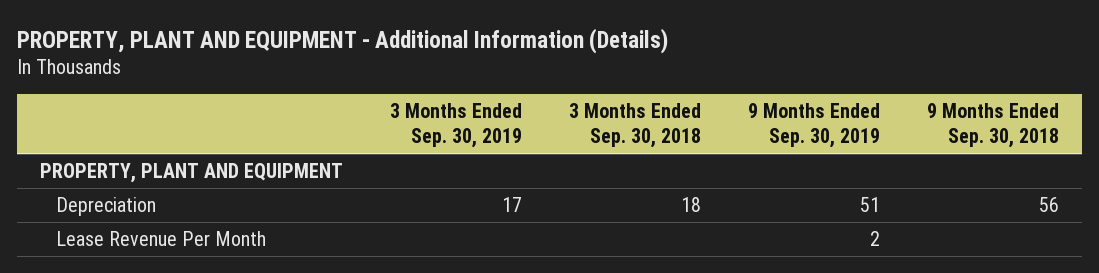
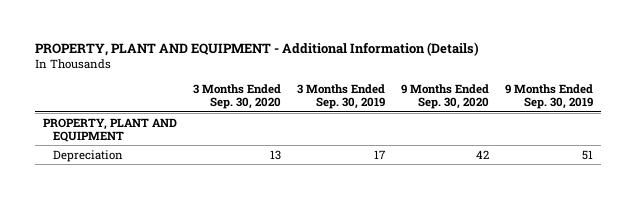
[568,103,701,149] 3 Months Ended Sep. 30, 2018 -> none
[926,103,1059,149] 9 Months Ended Sep. 30, 2018 -> none
none -> [193,84,282,110] 3 Months Ended Sep. 30, 2020
none -> [401,84,490,110] 9 Months Ended Sep. 30, 2020
[56,231,267,247] Lease Revenue Per Month -> none

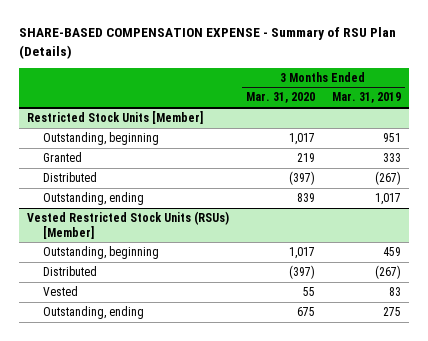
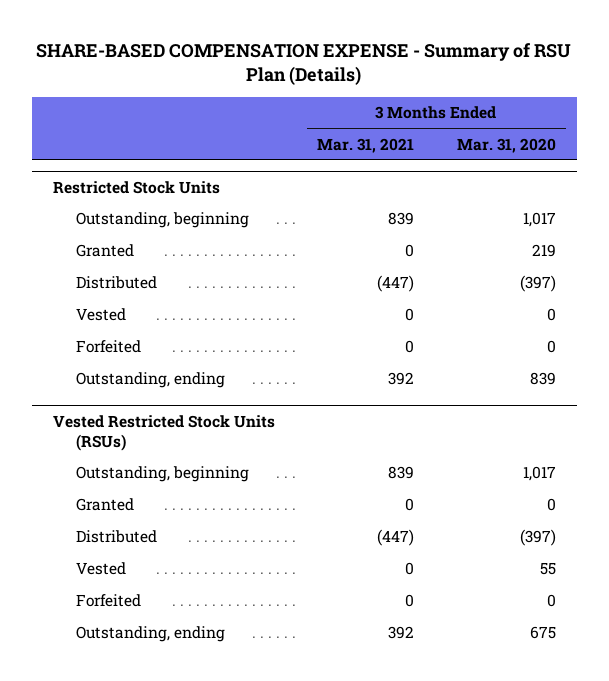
[331,92,401,104] Mar. 31, 2019 -> none
none -> [317,137,415,153] Mar. 31, 2021
[27,111,204,125] Restricted Stock Units [Member] -> [53,180,221,194] Restricted Stock Units
none -> [75,308,126,322] Vested
none -> [75,340,141,354] Forfeited
[27,211,230,239] Vested Restricted Stock Units (RSUs) [Member] -> [53,414,276,452] Vested Restricted Stock Units (RSUs)
none -> [75,498,134,512] Granted
none -> [75,594,141,608] Forfeited

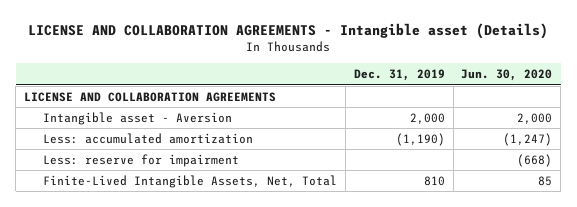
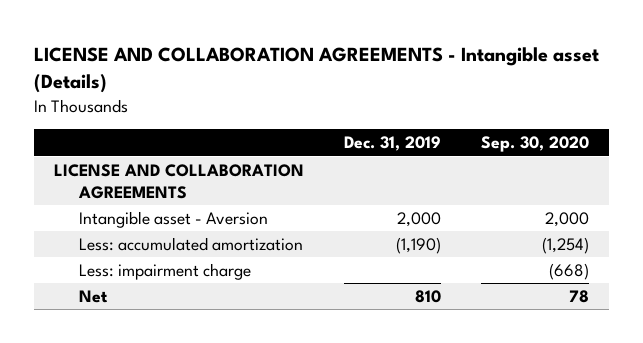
[461,69,553,82] Jun. 30, 2020 -> none
none -> [480,136,589,153] Sep. 30, 2020
[43,153,240,167] Less: reserve for impairment -> [78,262,251,280] Less: impairment charge
[43,174,338,188] Finite-Lived Intangible Assets, Net, Total -> [78,289,108,303] Net

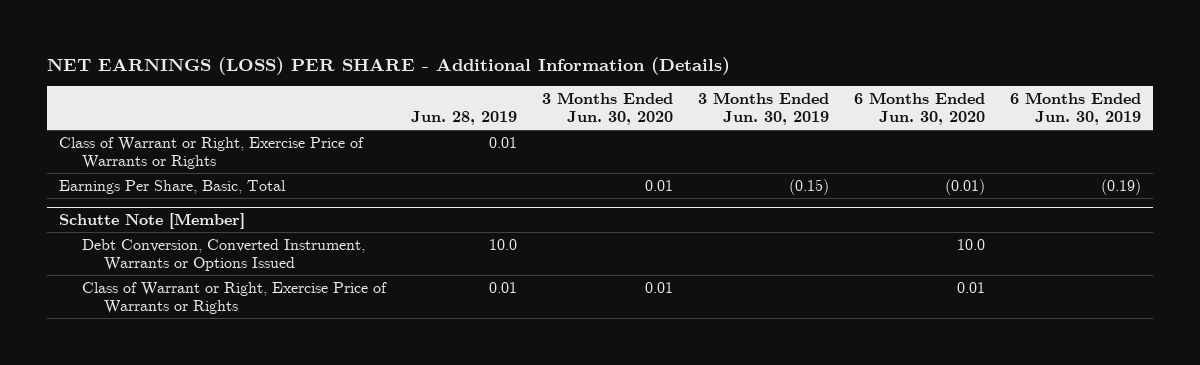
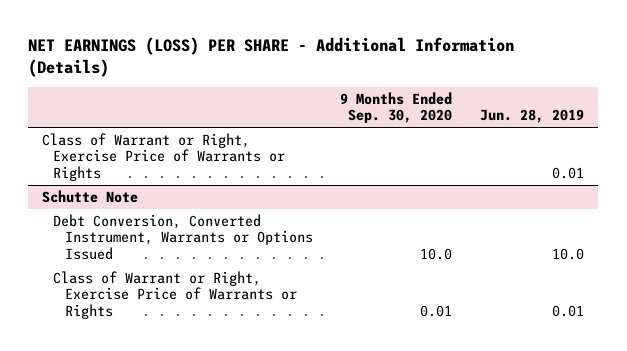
[541,92,673,126] 3 Months Ended Jun. 30, 2020 -> none
[697,92,829,126] 3 Months Ended Jun. 30, 2019 -> none
[853,92,985,126] 6 Months Ended Jun. 30, 2020 -> none
[1009,92,1141,126] 6 Months Ended Jun. 30, 2019 -> none
none -> [340,91,453,124] 9 Months Ended Sep. 30, 2020
[59,179,287,194] Earnings Per Share, Basic, Total -> none
[59,212,246,229] Schutte Note [Member] -> [42,189,139,203] Schutte Note

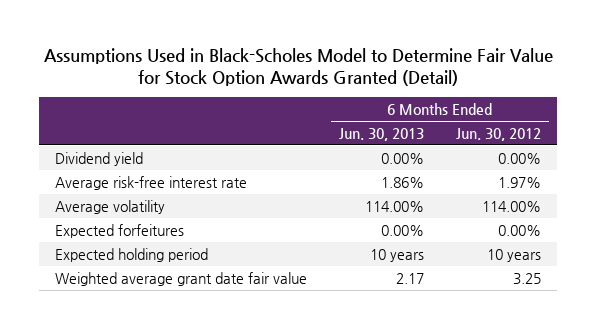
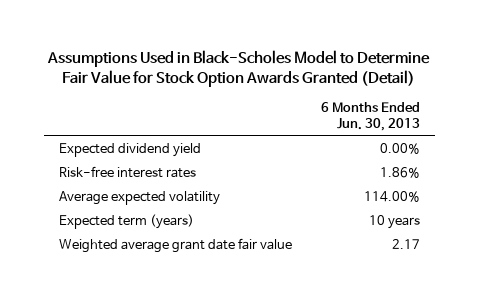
[456,127,542,141] Jun. 30, 2012 -> none
[54,223,184,238] Expected forfeitures -> none
[54,151,143,166] Dividend yield -> [58,142,201,157] Expected dividend yield
[54,175,247,190] Average risk-free interest rate -> [58,165,196,178] Risk-free interest rates
[54,199,165,214] Average volatility -> [58,190,220,205] Average expected volatility
[54,247,208,262] Expected holding period -> [58,213,194,229] Expected term (years)

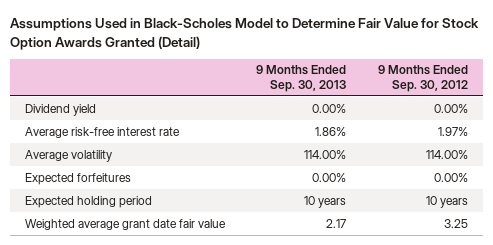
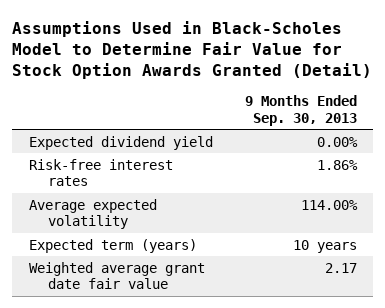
[377,65,468,92] 9 Months Ended Sep. 30, 2012 -> none
[25,172,132,185] Expected forfeitures -> none
[25,103,97,116] Dividend yield -> [28,135,213,150] Expected dividend yield
[25,126,181,138] Average risk-free interest rate -> [28,158,173,187] Risk-free interest rates
[25,149,113,162] Average volatility -> [28,198,157,230] Average expected volatility
[25,195,153,208] Expected holding period -> [28,238,197,253] Expected term (years)

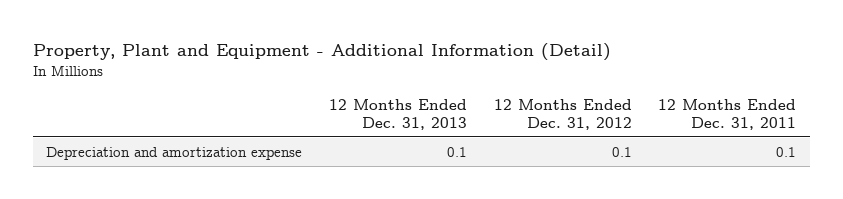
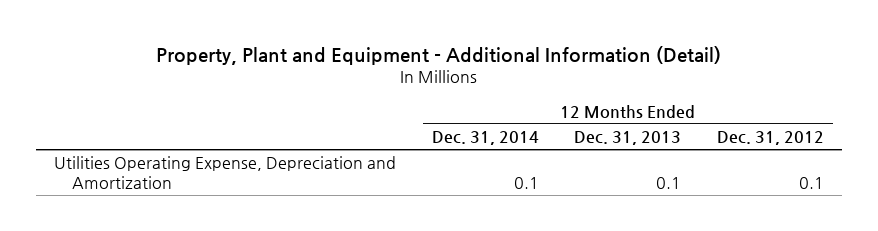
[658,98,797,130] 12 Months Ended Dec. 31, 2011 -> none
none -> [431,131,539,146] Dec. 31, 2014
[46,147,303,161] Depreciation and amortization expense -> [53,156,396,189] Utilities Operating Expense, Depreciation and Amortization

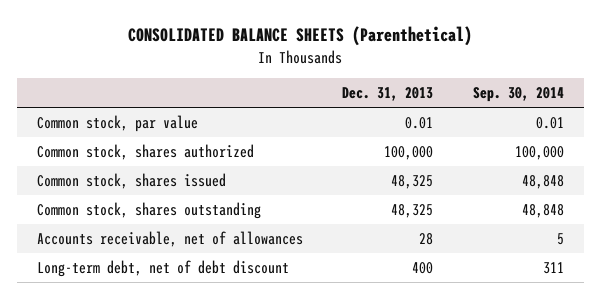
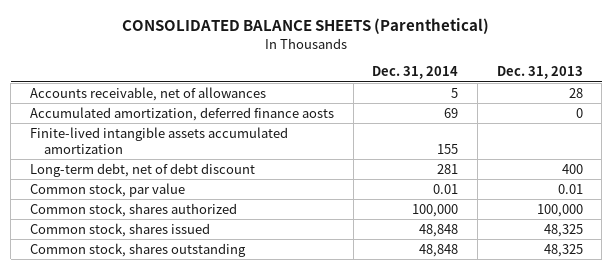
[472,87,564,103] Sep. 30, 2014 -> none
none -> [372,66,459,80] Dec. 31, 2014
[36,231,303,248] Accounts receivable, net of allowances -> [30,86,267,101] Accounts receivable, net of allowances
none -> [30,106,335,121] Accumulated amortization, deferred finance aosts
none -> [30,126,289,154] Finite-lived intangible assets accumulated amortization
[36,260,289,278] Long-term debt, net of debt discount -> [30,162,256,177] Long-term debt, net of debt discount

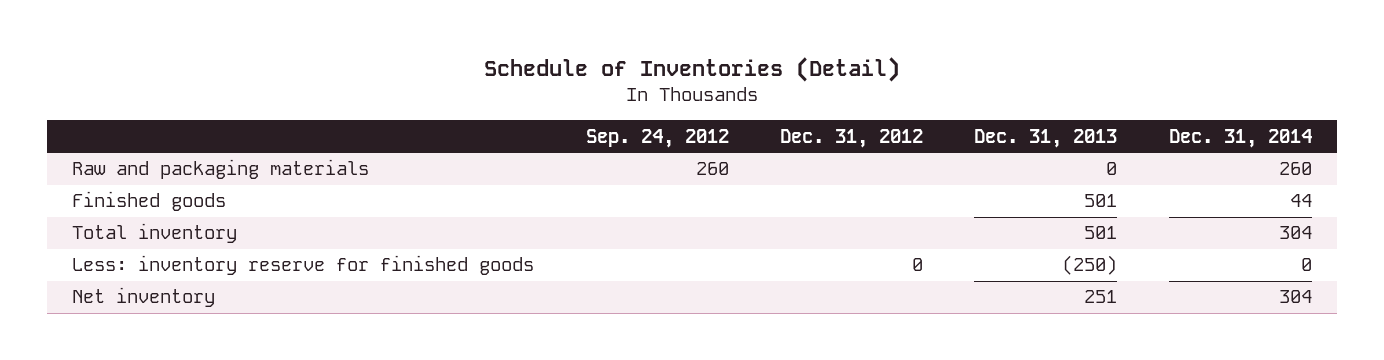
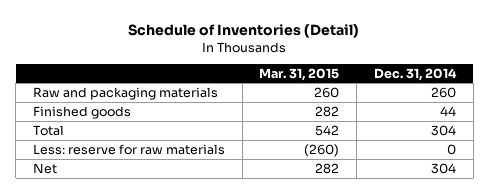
[585,128,729,148] Sep. 24, 2012 -> none
[780,128,924,148] Dec. 31, 2012 -> none
[974,128,1118,148] Dec. 31, 2013 -> none
none -> [259,67,340,81] Mar. 31, 2015
[72,255,535,276] Less: inventory reserve for finished goods -> none
[72,223,238,244] Total inventory -> [33,124,65,136] Total
none -> [33,143,226,155] Less: reserve for raw materials
[72,287,216,308] Net inventory -> [33,162,58,174] Net

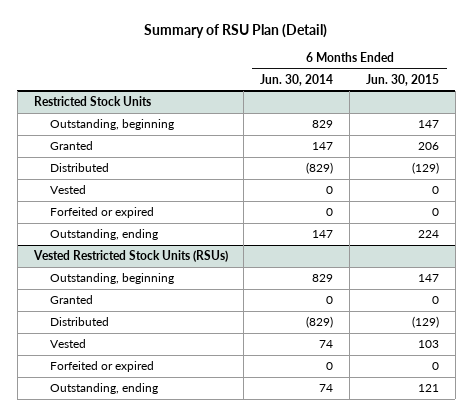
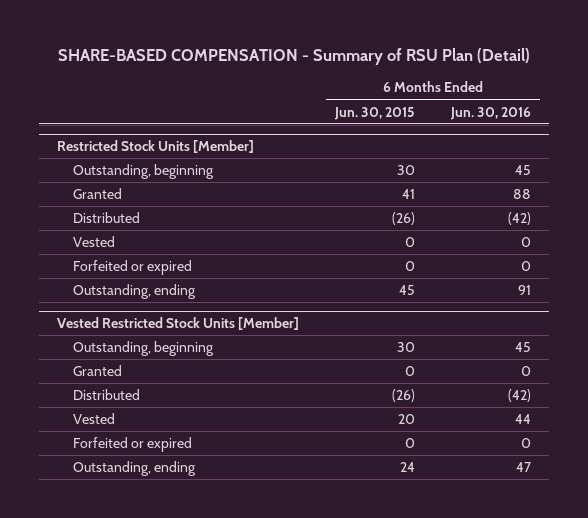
[144,24,328,39] Summary of RSU Plan (Detail) -> [58,48,531,66] SHARE-BASED COMPENSATION - Summary of RSU Plan (Detail)
[260,73,334,86] Jun. 30, 2014 -> none
none -> [450,106,532,120] Jun. 30, 2016
[33,96,151,107] Restricted Stock Units -> [57,140,255,154] Restricted Stock Units [Member]
[417,120,439,129] 147 -> [397,165,416,176] 30
[417,142,439,151] 206 -> [402,189,416,200] 41
[411,162,439,175] (129) -> [392,212,416,226] (26)
[417,230,439,239] 224 -> [399,285,416,296] 45
[32,250,228,263] Vested Restricted Stock Units (RSUs) -> [57,317,300,331] Vested Restricted Stock Units [Member]
[417,274,439,283] 147 -> [397,342,416,353] 30
[411,316,439,329] (129) -> [392,389,416,403] (26)
[417,340,439,349] 103 -> [398,414,416,425] 20
[417,384,439,393] 121 -> [400,462,416,473] 24

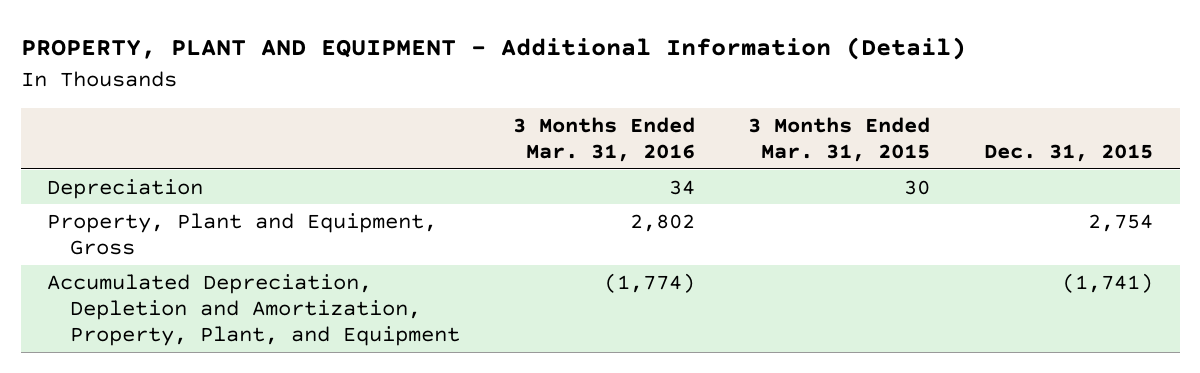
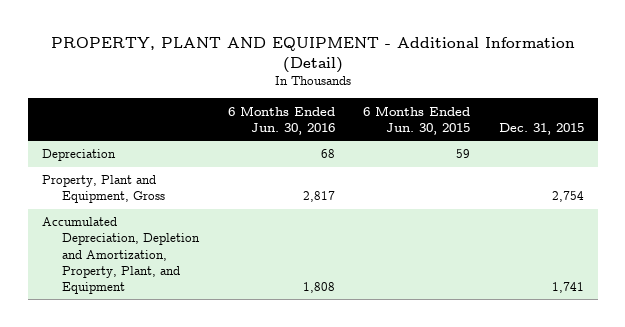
[512,116,695,162] 3 Months Ended Mar. 31, 2016 -> none
[748,116,931,162] 3 Months Ended Mar. 31, 2015 -> none
none -> [227,105,335,135] 6 Months Ended Jun. 30, 2016
none -> [363,105,471,135] 6 Months Ended Jun. 30, 2015
[1061,272,1153,293] (1,741) -> [551,281,584,293] 1,741

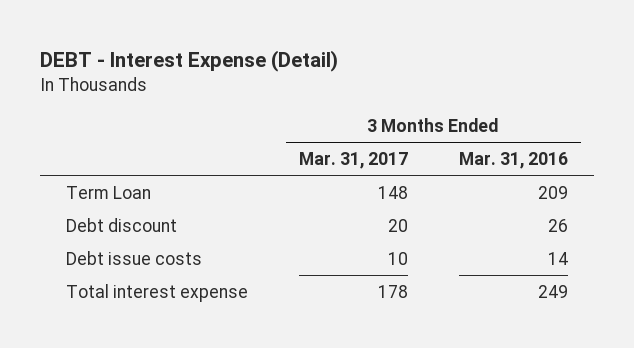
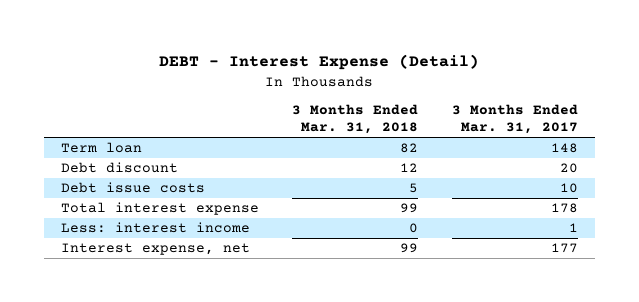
[459,151,569,169] Mar. 31, 2016 -> none
none -> [292,104,419,135] 3 Months Ended Mar. 31, 2018
[65,185,151,199] Term Loan -> [60,142,142,154] Term loan
none -> [60,222,250,234] Less: interest income
none -> [60,243,250,256] Interest expense, net

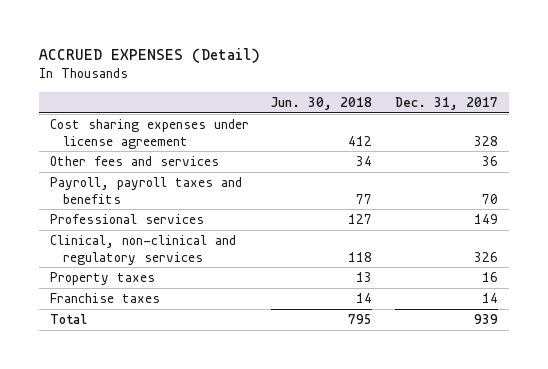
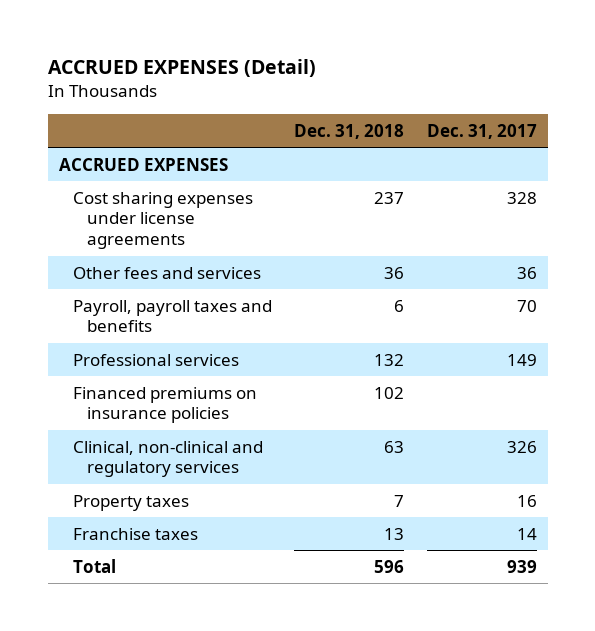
[271,96,373,110] Jun. 30, 2018 -> none
none -> [294,123,405,139] Dec. 31, 2018
none -> [58,157,228,171] ACCRUED EXPENSES
[50,119,250,149] Cost sharing expenses under license agreement -> [72,191,253,250] Cost sharing expenses under license agreements
none -> [72,386,257,424] Financed premiums on insurance policies

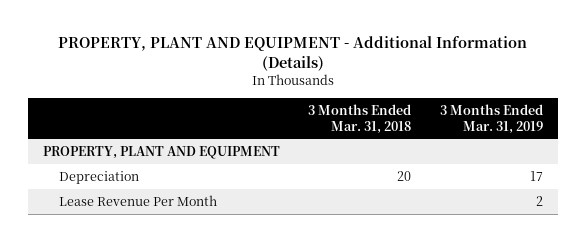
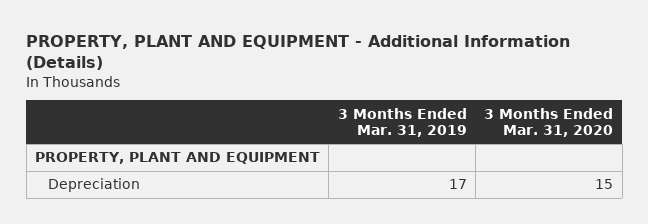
[308,103,412,134] 3 Months Ended Mar. 31, 2018 -> none
none -> [484,107,614,137] 3 Months Ended Mar. 31, 2020
[58,195,217,207] Lease Revenue Per Month -> none

